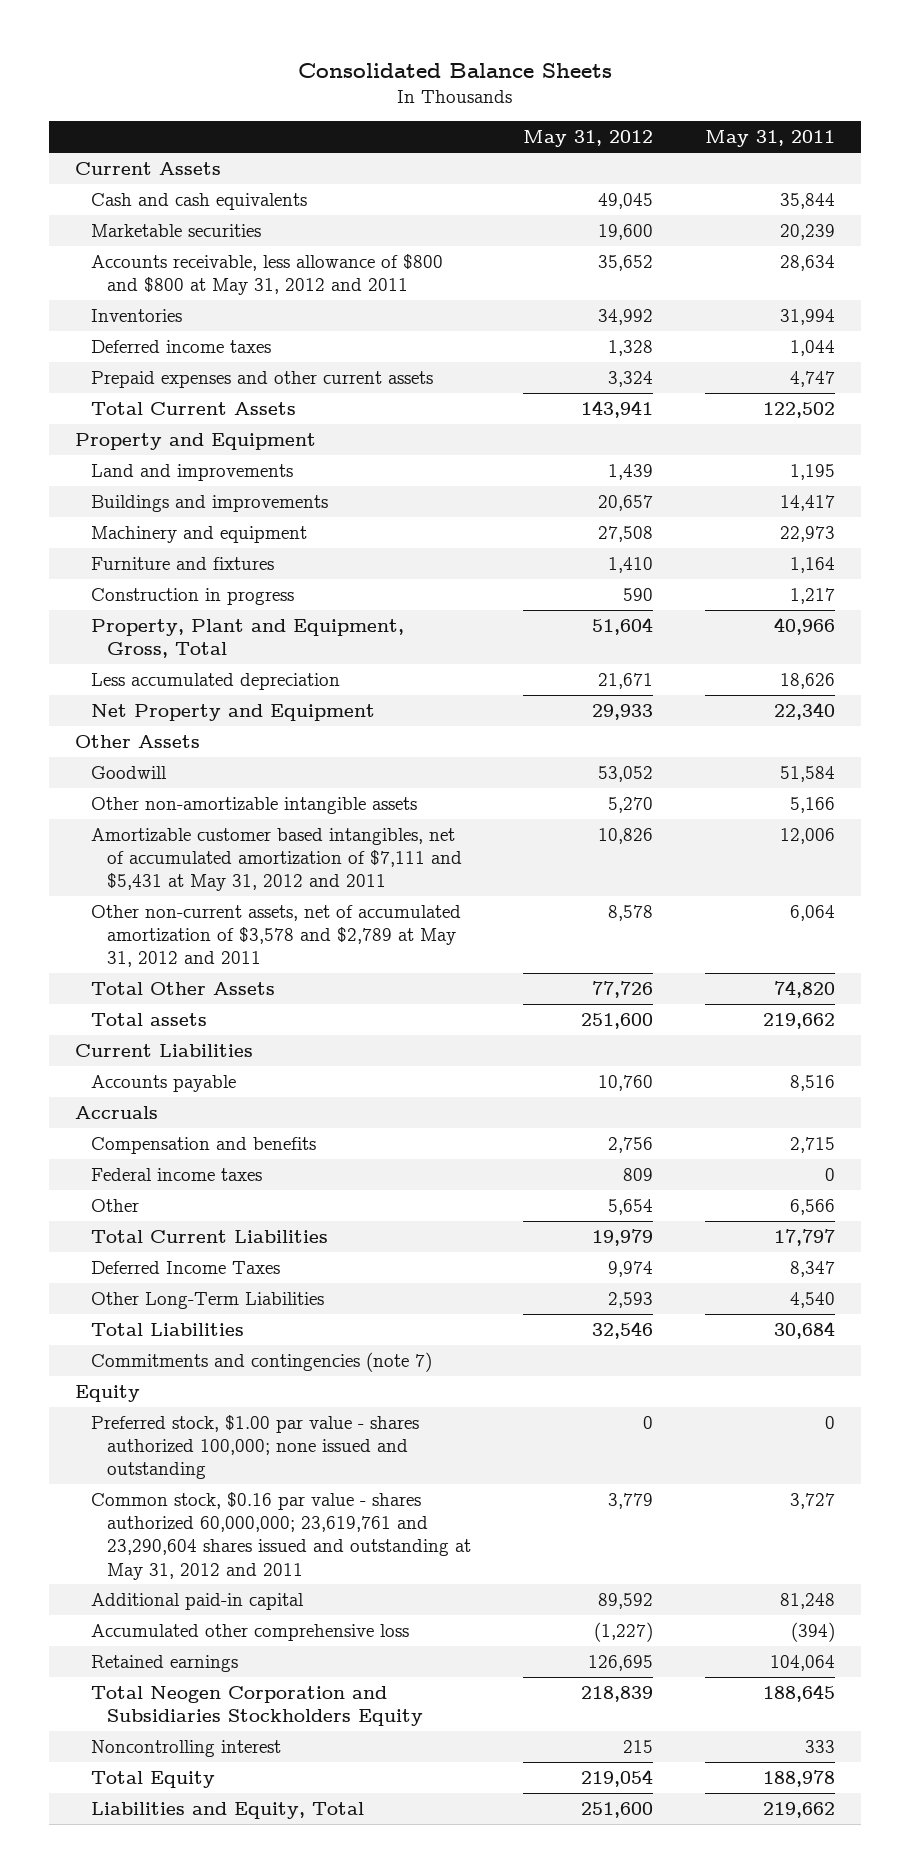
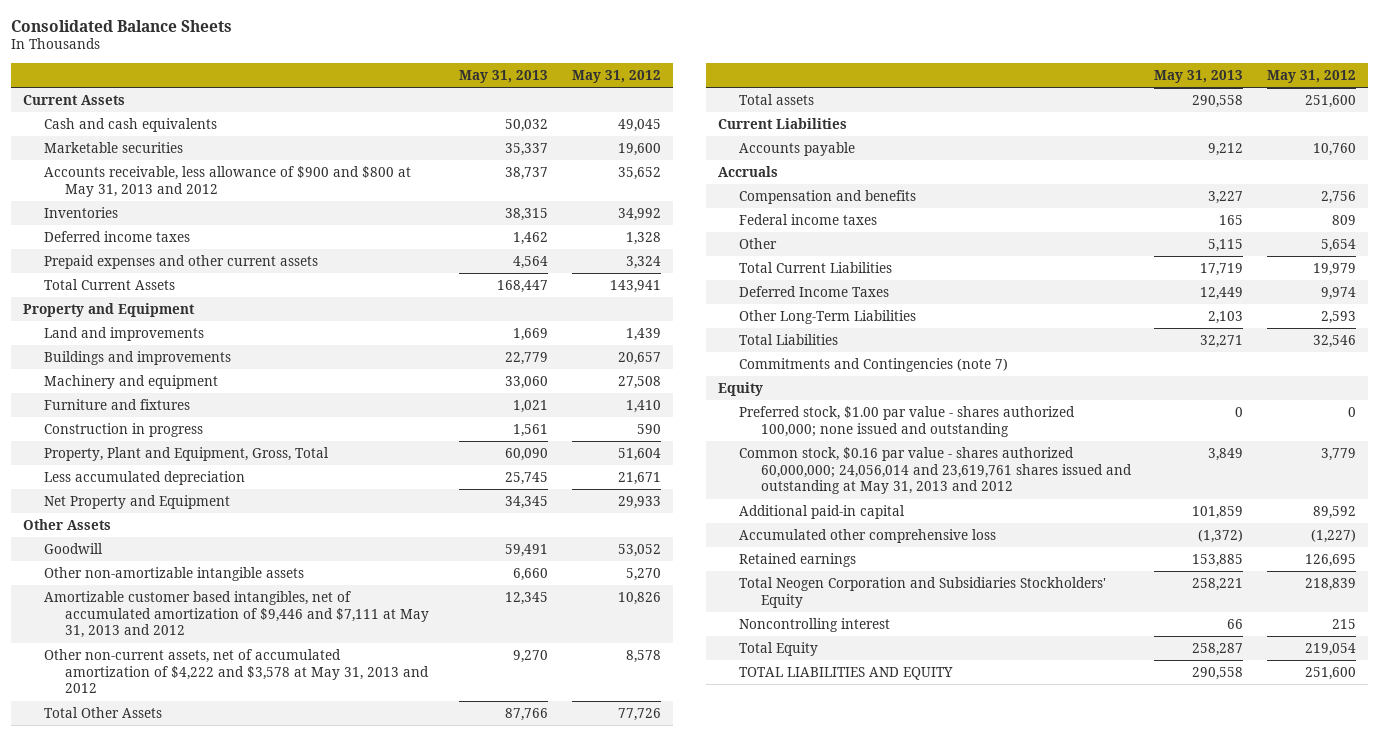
[705,130,836,148] May 31, 2011 -> none
none -> [459,69,549,83] May 31, 2013
[90,253,443,296] Accounts receivable, less allowance of $800 and $800 at May 31, 2012 and 2011 -> [44,166,412,197] Accounts receivable, less allowance of $900 and $800 at May 31, 2013 and 2012
[90,827,462,892] Amortizable customer based intangibles, net of accumulated amortization of $7,111 and $5,431 at May 31, 2012 and 2011 -> [44,591,430,639] Amortizable customer based intangibles, net of accumulated amortization of $9,446 and $7,111 at May 31, 2013 and 2012
[90,904,461,968] Other non-current assets, net of accumulated amortization of $3,578 and $2,789 at May 31, 2012 and 2011 -> [44,649,430,694] Other non-current assets, net of accumulated amortization of $4,222 and $3,578 at May 31, 2013 and 2012
[90,1351,432,1372] Commitments and contingencies (note 7) -> [739,358,1009,373] Commitments and Contingencies (note 7)
[90,1491,471,1580] Common stock, $0.16 par value - shares authorized 60,000,000; 23,619,761 and 23,290,604 shares issued and outstanding at May 31, 2012 and 2011 -> [739,447,1132,495] Common stock, $0.16 par value - shares authorized 60,000,000; 24,056,014 and 23,619,761 shares issued and outstanding at May 31, 2013 and 2012
[90,1685,423,1727] Total Neogen Corporation and Subsidiaries Stockholders Equity -> [739,577,1107,608] Total Neogen Corporation and Subsidiaries Stockholders' Equity
[90,1801,364,1819] Liabilities and Equity, Total -> [739,667,954,681] TOTAL LIABILITIES AND EQUITY

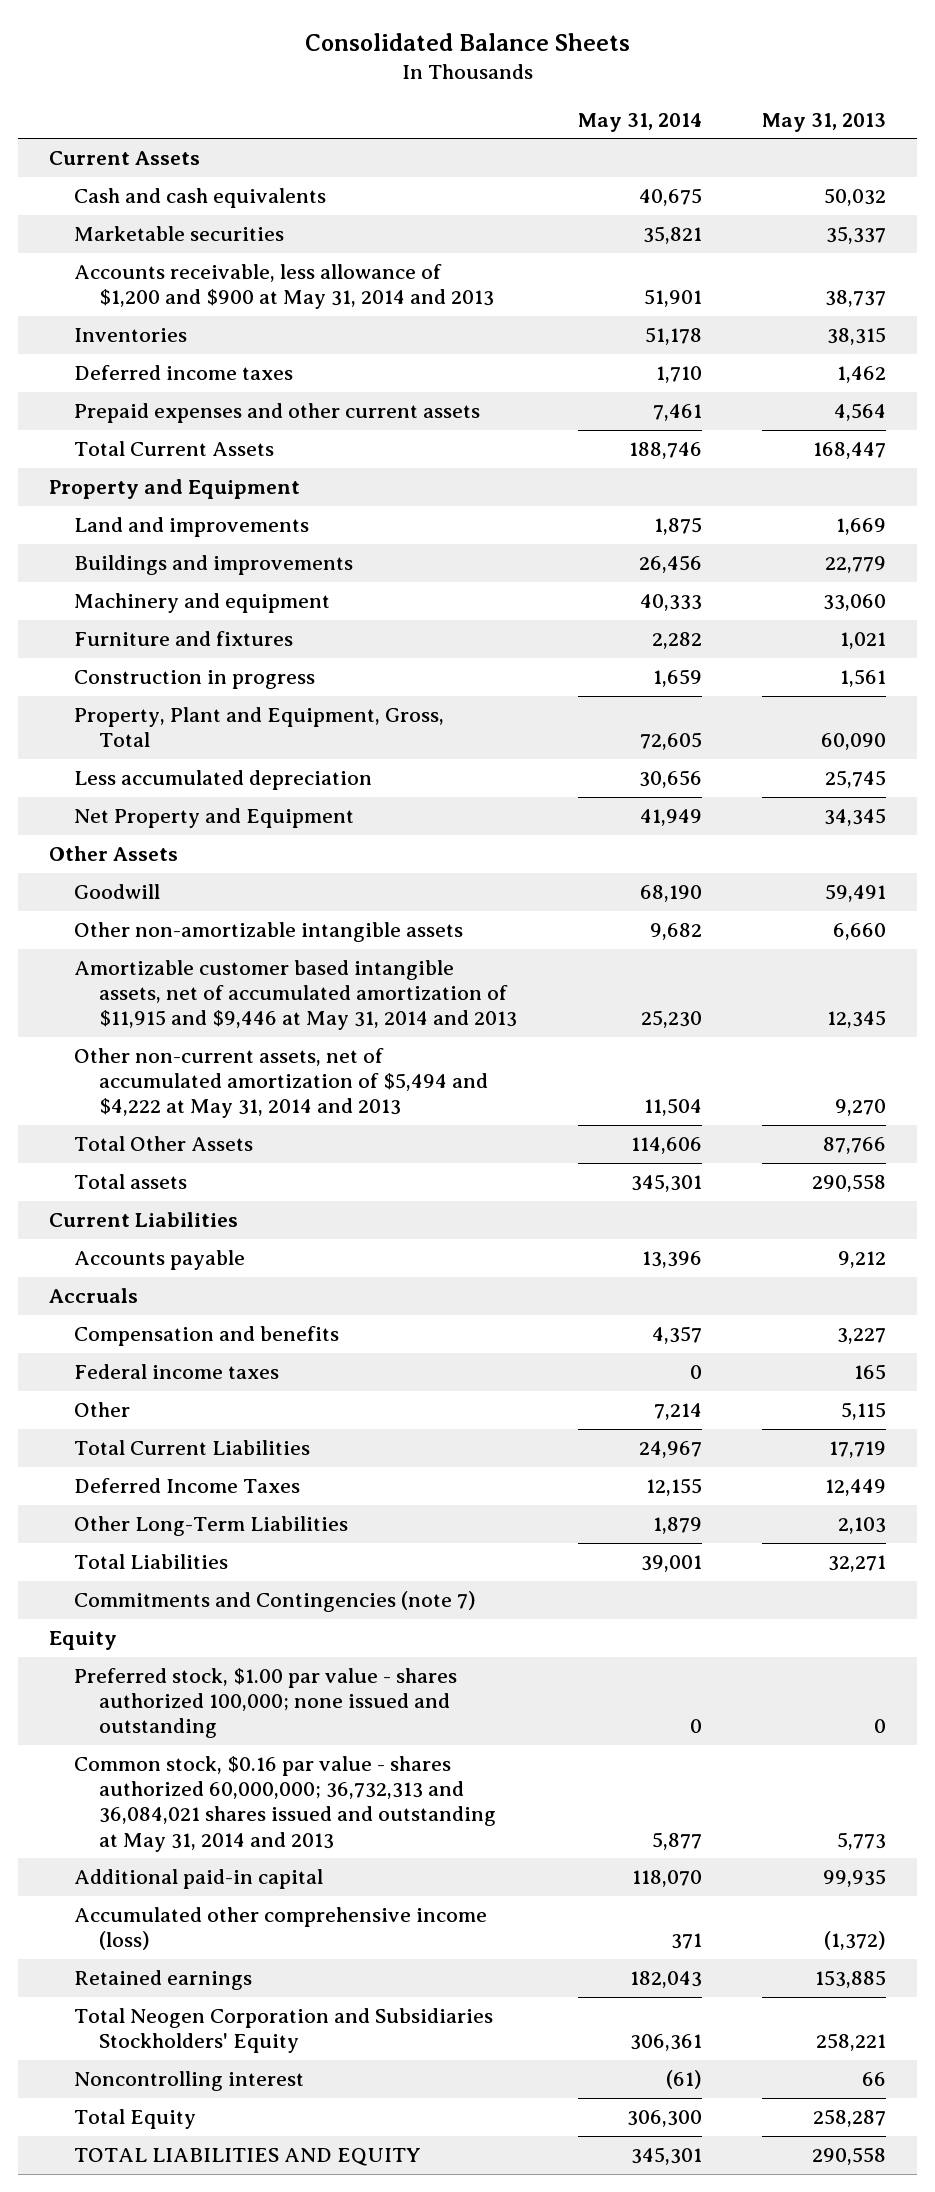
[572,69,662,83] May 31, 2012 -> none
none -> [577,112,702,132] May 31, 2014
[44,166,412,197] Accounts receivable, less allowance of $900 and $800 at May 31, 2013 and 2012 -> [73,264,494,310] Accounts receivable, less allowance of $1,200 and $900 at May 31, 2014 and 2013
[44,591,430,639] Amortizable customer based intangibles, net of accumulated amortization of $9,446 and $7,111 at May 31, 2013 and 2012 -> [73,960,517,1031] Amortizable customer based intangible assets, net of accumulated amortization of $11,915 and $9,446 at May 31, 2014 and 2013
[44,649,430,694] Other non-current assets, net of accumulated amortization of $4,222 and $3,578 at May 31, 2013 and 2012 -> [73,1048,488,1119] Other non-current assets, net of accumulated amortization of $5,494 and $4,222 at May 31, 2014 and 2013
[739,447,1132,495] Common stock, $0.16 par value - shares authorized 60,000,000; 24,056,014 and 23,619,761 shares issued and outstanding at May 31, 2013 and 2012 -> [73,1756,496,1852] Common stock, $0.16 par value - shares authorized 60,000,000; 36,732,313 and 36,084,021 shares issued and outstanding at May 31, 2014 and 2013
[1208,448,1244,462] 3,849 -> [837,1831,887,1850] 5,773
[1192,506,1244,520] 101,859 -> [823,1869,887,1888] 99,935
[739,529,997,544] Accumulated other comprehensive loss -> [73,1907,487,1951] Accumulated other comprehensive income (loss)

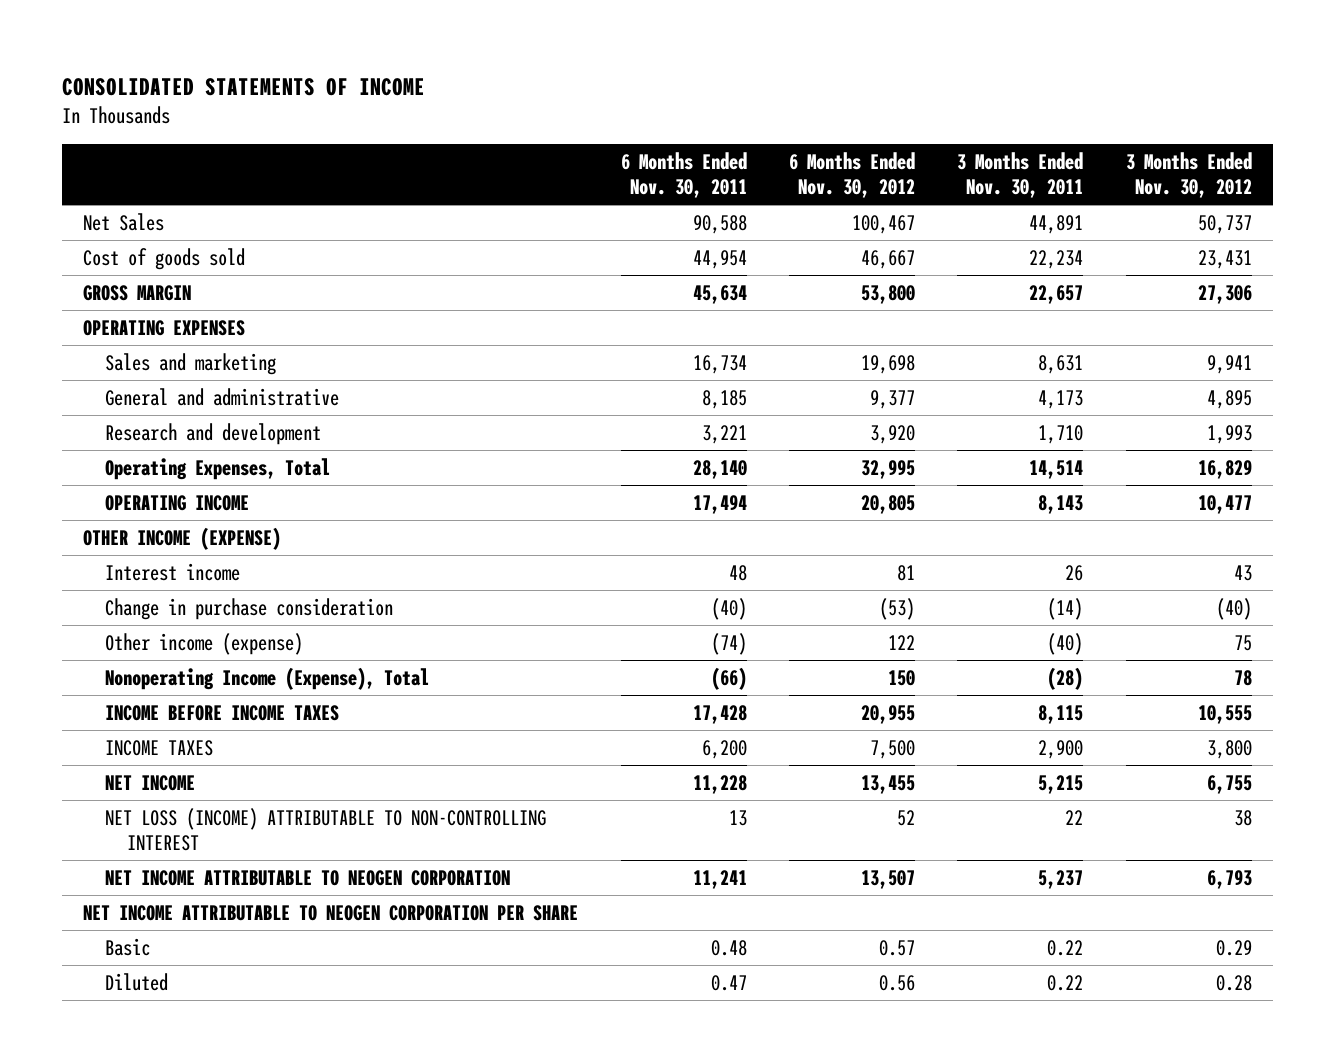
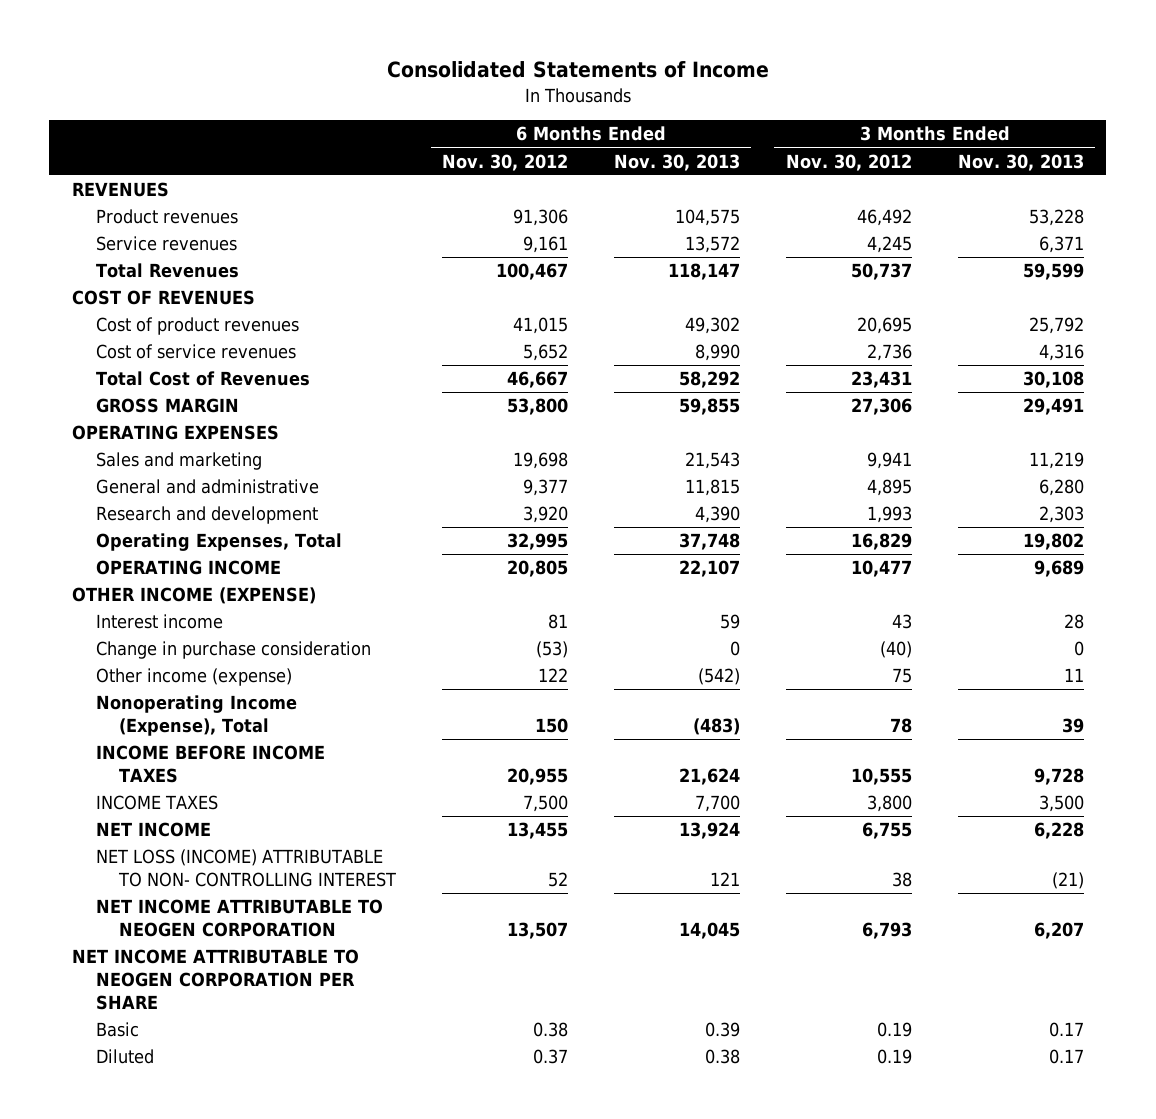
[62,77,426,96] CONSOLIDATED STATEMENTS OF INCOME -> [386,61,769,79] Consolidated Statements of Income
[620,152,747,198] 6 Months Ended Nov. 30, 2011 -> none
[957,152,1084,198] 3 Months Ended Nov. 30, 2011 -> none
none -> [613,153,740,171] Nov. 30, 2013
none -> [957,153,1084,171] Nov. 30, 2013
none -> [72,182,170,198] REVENUES
none -> [95,209,238,225] Product revenues
none -> [95,236,237,252] Service revenues
[83,213,165,232] Net Sales -> [95,263,239,279] Total Revenues
none -> [72,290,256,306] COST OF REVENUES
[83,248,246,271] Cost of goods sold -> [95,317,299,336] Cost of product revenues
[860,250,915,270] 46,667 -> [513,317,569,335] 41,015
[1197,250,1252,270] 23,431 -> [856,317,912,335] 20,695
none -> [95,344,296,360] Cost of service revenues
none -> [95,371,310,387] Total Cost of Revenues
[105,808,547,851] NET LOSS (INCOME) ATTRIBUTABLE TO NON-CONTROLLING INTEREST -> [95,849,397,887] NET LOSS (INCOME) ATTRIBUTABLE TO NON- CONTROLLING INTEREST
[878,940,915,957] 0.57 -> [533,1022,569,1038] 0.38
[1215,940,1252,957] 0.29 -> [876,1022,912,1038] 0.19
[878,975,915,992] 0.56 -> [533,1049,569,1065] 0.37
[1215,975,1252,992] 0.28 -> [876,1049,912,1065] 0.19

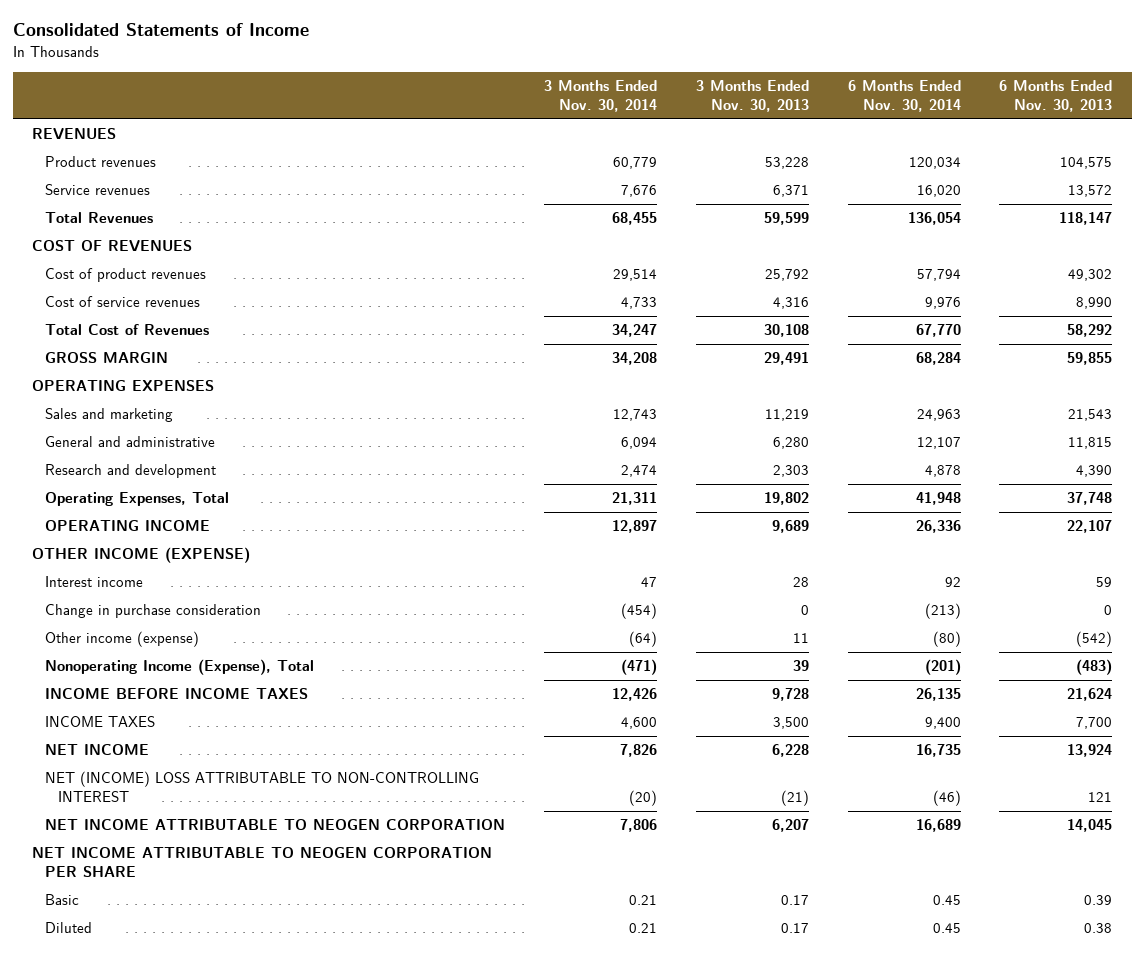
[442,153,569,171] Nov. 30, 2012 -> none
[785,153,912,171] Nov. 30, 2012 -> none
none -> [543,79,657,113] 3 Months Ended Nov. 30, 2014
none -> [847,79,961,113] 6 Months Ended Nov. 30, 2014
[95,849,397,887] NET LOSS (INCOME) ATTRIBUTABLE TO NON- CONTROLLING INTEREST -> [45,771,480,803] NET (INCOME) LOSS ATTRIBUTABLE TO NON-CONTROLLING INTEREST

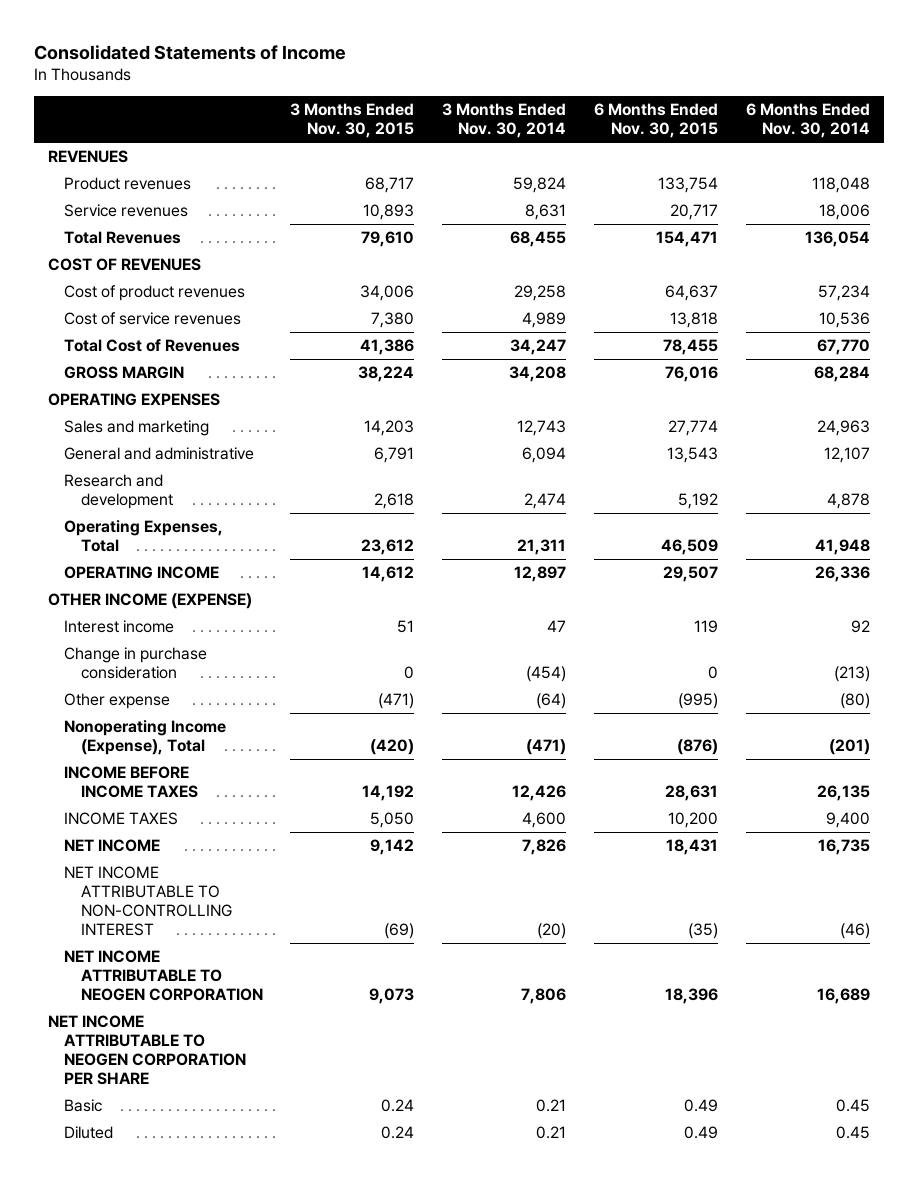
[695,79,809,113] 3 Months Ended Nov. 30, 2013 -> none
[999,79,1113,113] 6 Months Ended Nov. 30, 2013 -> none
none -> [290,103,415,139] 3 Months Ended Nov. 30, 2015
none -> [594,103,719,139] 6 Months Ended Nov. 30, 2015
[612,157,657,170] 60,779 -> [513,177,567,194] 59,824
[908,157,961,170] 120,034 -> [812,177,871,194] 118,048
[620,185,657,198] 7,676 -> [525,204,567,221] 8,631
[916,185,961,198] 16,020 -> [819,204,871,221] 18,006
[612,269,657,282] 29,514 -> [514,285,567,302] 29,258
[916,269,961,282] 57,794 -> [818,285,871,302] 57,234
[620,297,657,310] 4,733 -> [522,312,567,329] 4,989
[924,297,961,310] 9,976 -> [819,312,871,329] 10,536
[45,631,200,648] Other income (expense) -> [64,693,171,710] Other expense
[45,771,480,803] NET (INCOME) LOSS ATTRIBUTABLE TO NON-CONTROLLING INTEREST -> [64,866,232,936] NET INCOME ATTRIBUTABLE TO NON-CONTROLLING INTEREST

